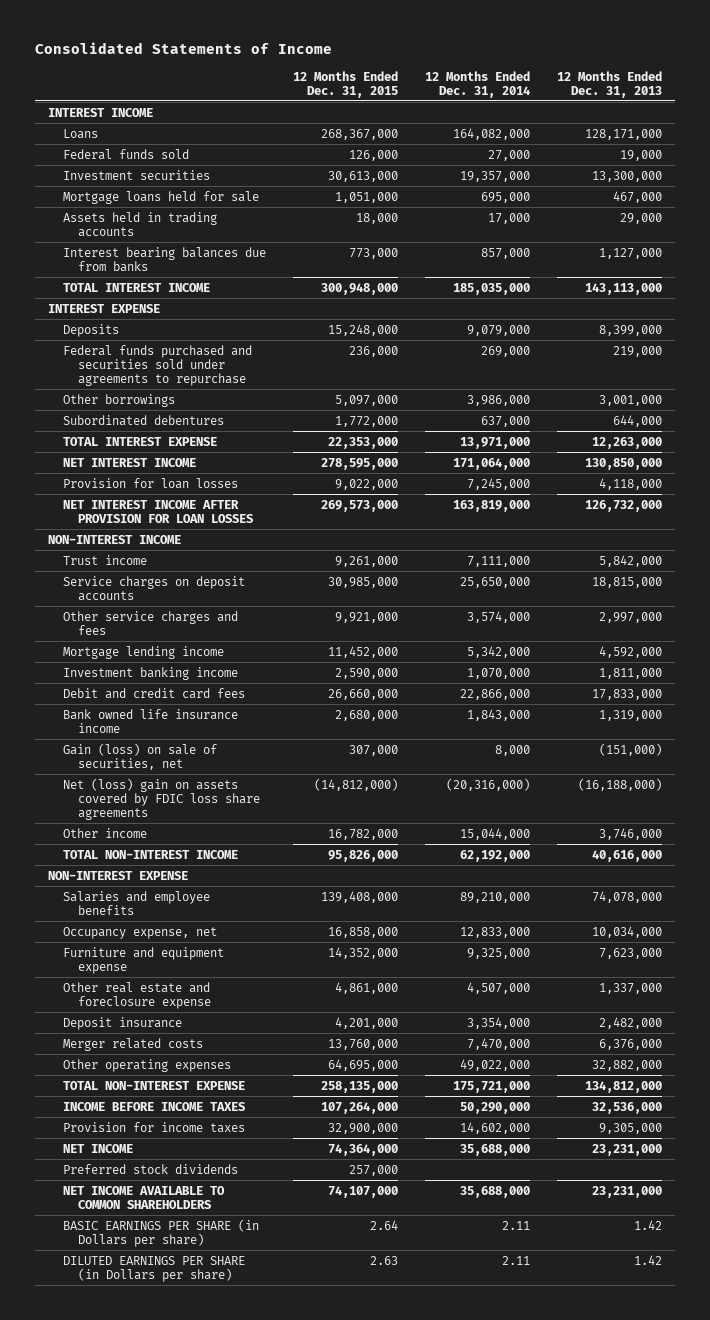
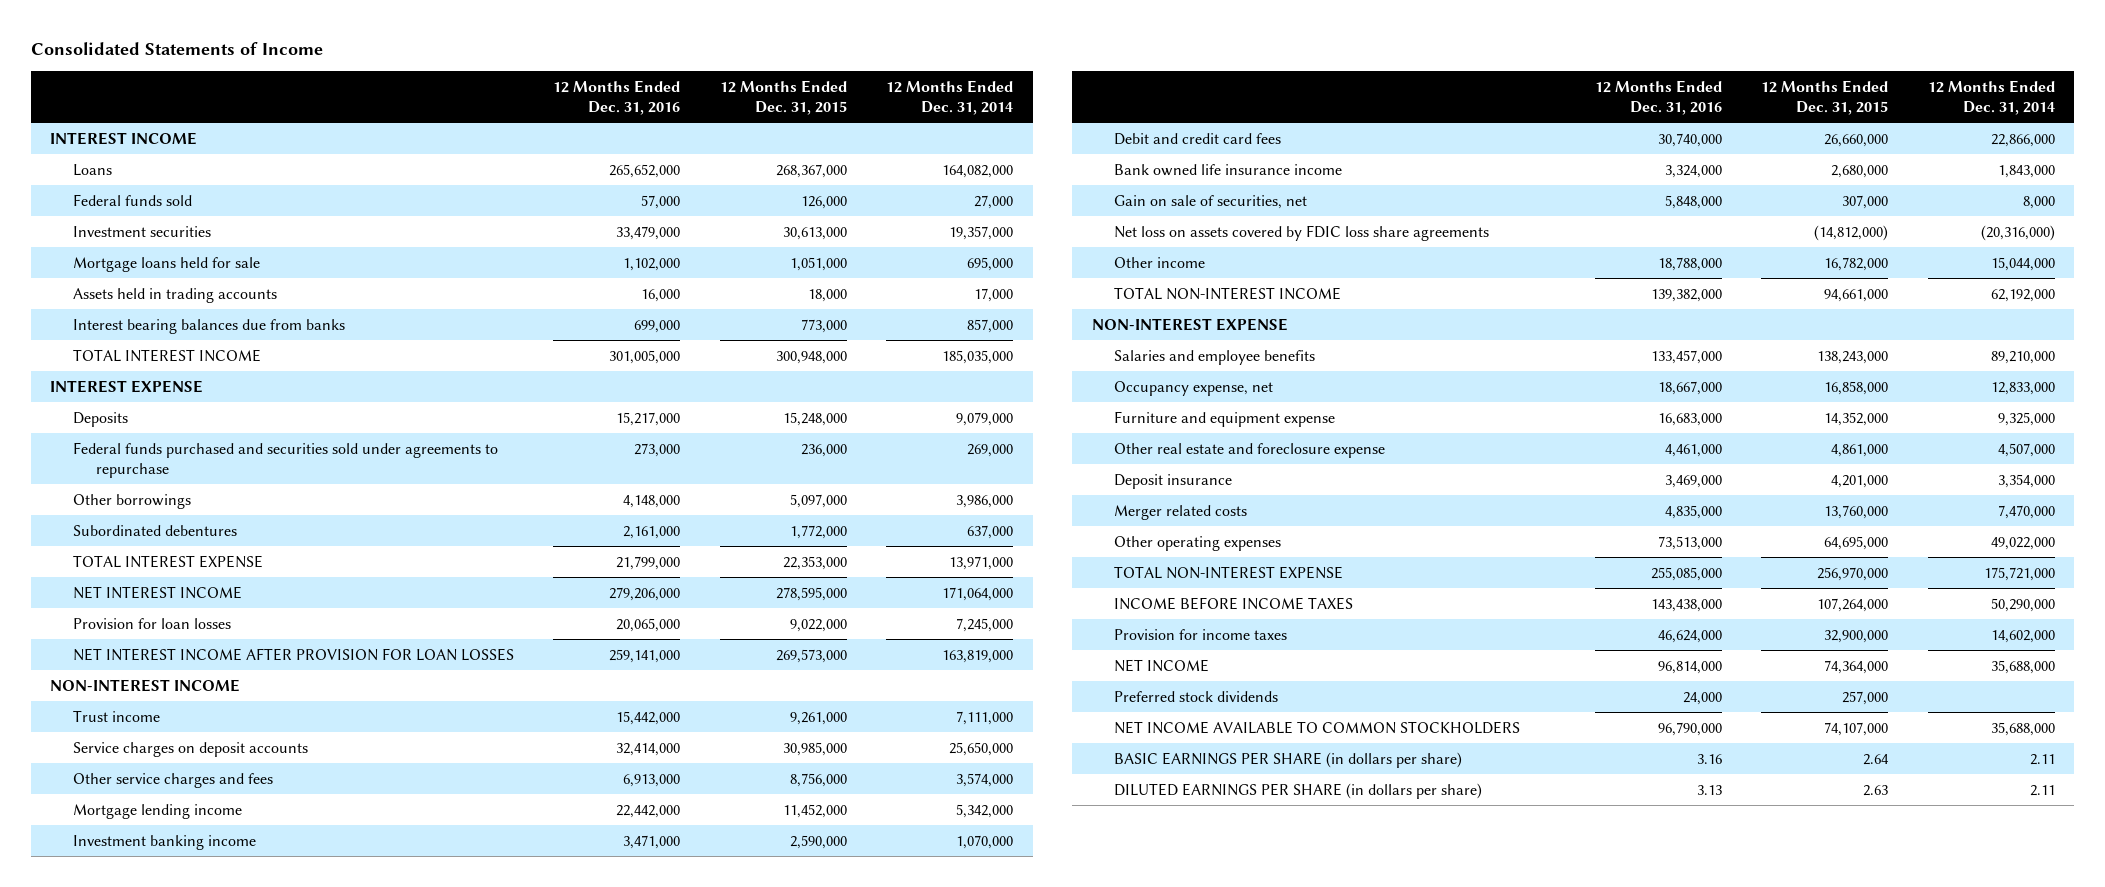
[556,70,662,98] 12 Months Ended Dec. 31, 2013 -> none
none -> [553,79,681,115] 12 Months Ended Dec. 31, 2016
[334,611,398,623] 9,921,000 -> [789,772,847,787] 8,756,000
[62,742,217,770] Gain (loss) on sale of securities, net -> [1114,194,1308,209] Gain on sale of securities, net
[62,777,260,820] Net (loss) gain on assets covered by FDIC loss share agreements -> [1114,224,1490,241] Net loss on assets covered by FDIC loss share agreements
[327,849,398,862] 95,826,000 -> [1824,288,1889,302] 94,661,000
[320,890,398,903] 139,408,000 -> [1817,350,1889,364] 138,243,000
[320,1080,398,1093] 258,135,000 -> [1817,566,1889,581] 256,970,000
[62,1185,225,1209] NET INCOME AVAILABLE TO COMMON SHAREHOLDERS -> [1114,720,1521,734] NET INCOME AVAILABLE TO COMMON STOCKHOLDERS
[62,1218,259,1247] BASIC EARNINGS PER SHARE (in Dollars per share) -> [1114,751,1463,768] BASIC EARNINGS PER SHARE (in dollars per share)
[62,1255,245,1282] DILUTED EARNINGS PER SHARE (in Dollars per share) -> [1114,782,1483,799] DILUTED EARNINGS PER SHARE (in dollars per share)

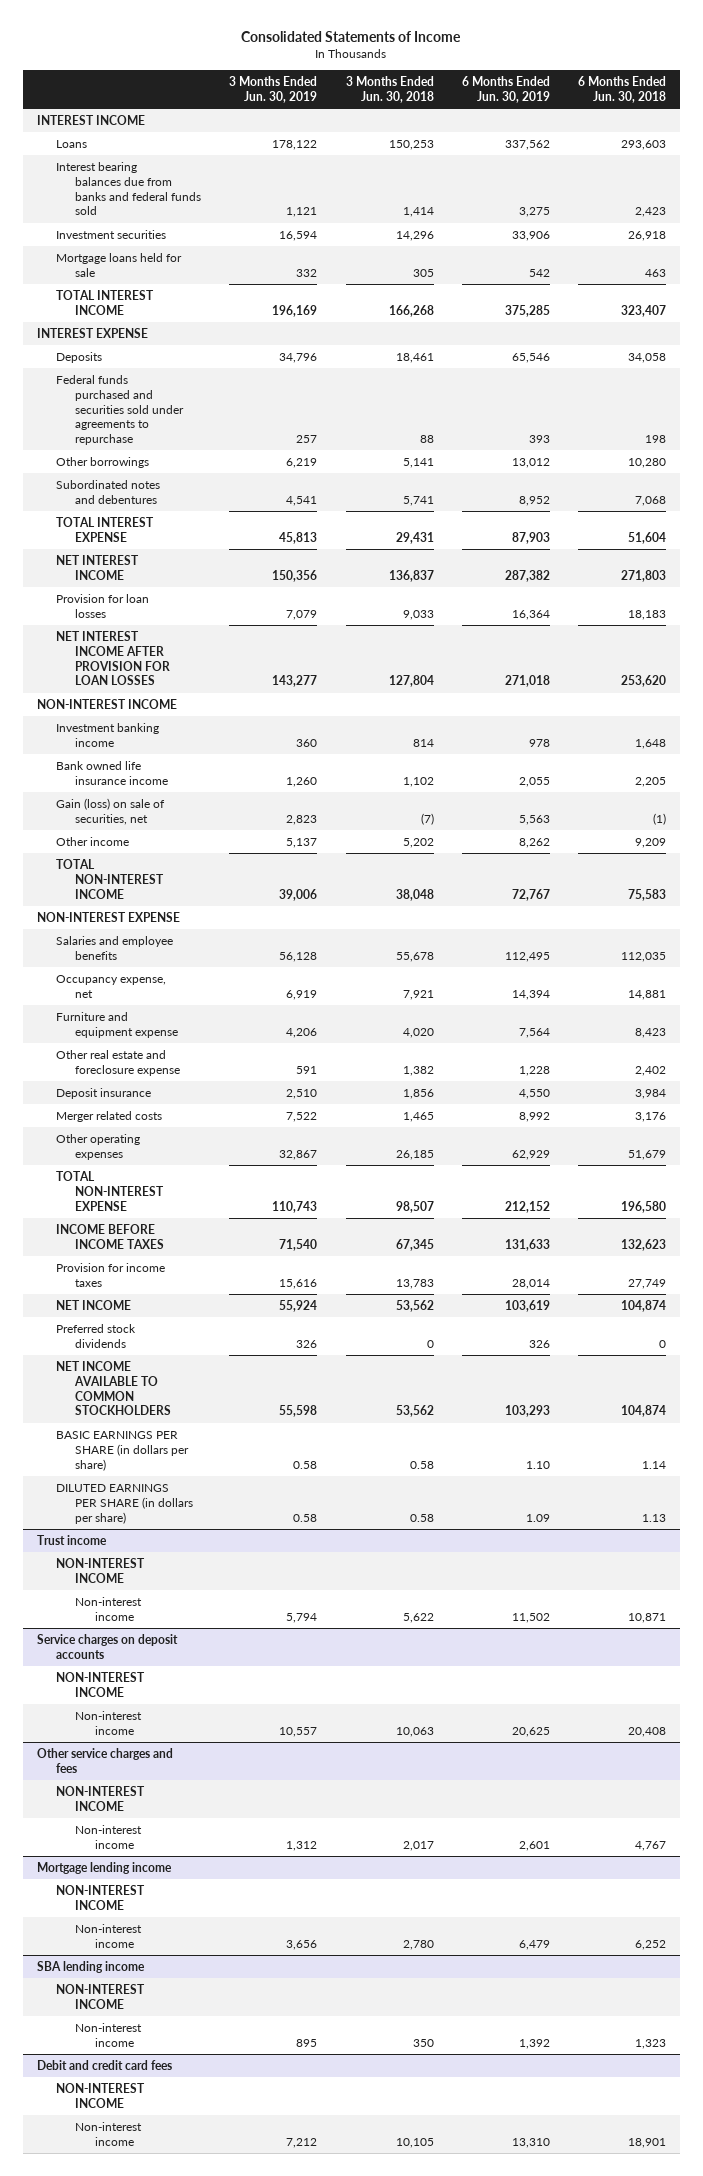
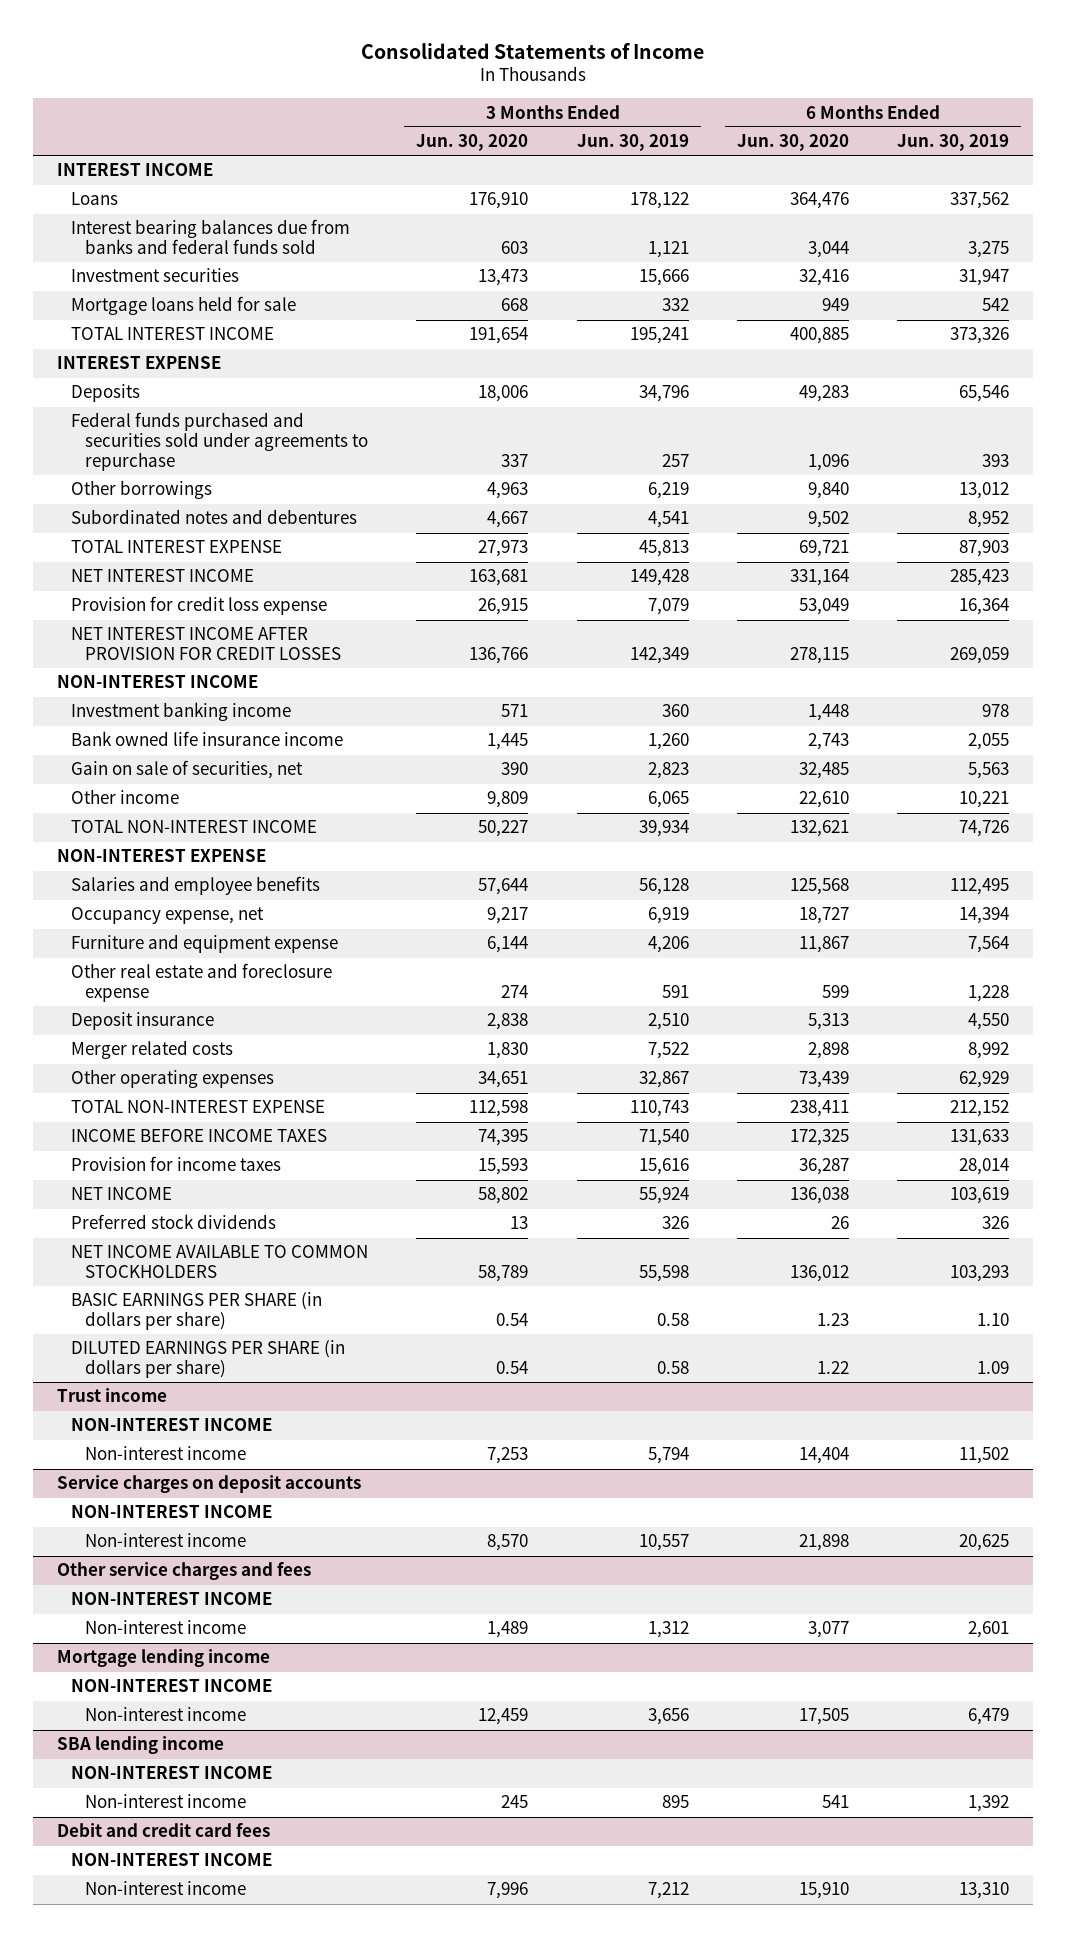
[345,76,434,104] 3 Months Ended Jun. 30, 2018 -> none
[578,76,667,104] 6 Months Ended Jun. 30, 2018 -> none
none -> [416,134,529,152] Jun. 30, 2020
none -> [736,134,849,152] Jun. 30, 2020
[279,230,318,241] 16,594 -> [638,269,689,287] 15,666
[511,230,550,241] 33,906 -> [958,269,1009,287] 31,947
[272,304,318,317] 196,169 -> [629,327,689,345] 195,241
[504,304,550,317] 375,285 -> [949,327,1009,345] 373,326
[272,569,318,582] 150,356 -> [629,569,689,587] 149,428
[504,569,550,582] 287,382 -> [949,569,1009,587] 285,423
[55,593,149,618] Provision for loan losses -> [70,596,327,616] Provision for credit loss expense
[55,630,171,686] NET INTEREST INCOME AFTER PROVISION FOR LOAN LOSSES -> [70,627,342,661] NET INTEREST INCOME AFTER PROVISION FOR CREDIT LOSSES
[272,675,318,688] 143,277 -> [629,647,689,665] 142,349
[504,675,550,688] 271,018 -> [949,647,1009,665] 269,059
[55,797,165,825] Gain (loss) on sale of securities, net -> [70,760,303,780] Gain on sale of securities, net
[286,837,318,848] 5,137 -> [647,791,689,809] 6,065
[518,837,550,848] 8,262 -> [958,791,1009,809] 10,221
[279,888,318,901] 39,006 -> [638,820,689,838] 39,934
[511,888,550,901] 72,767 -> [958,820,1009,838] 74,726

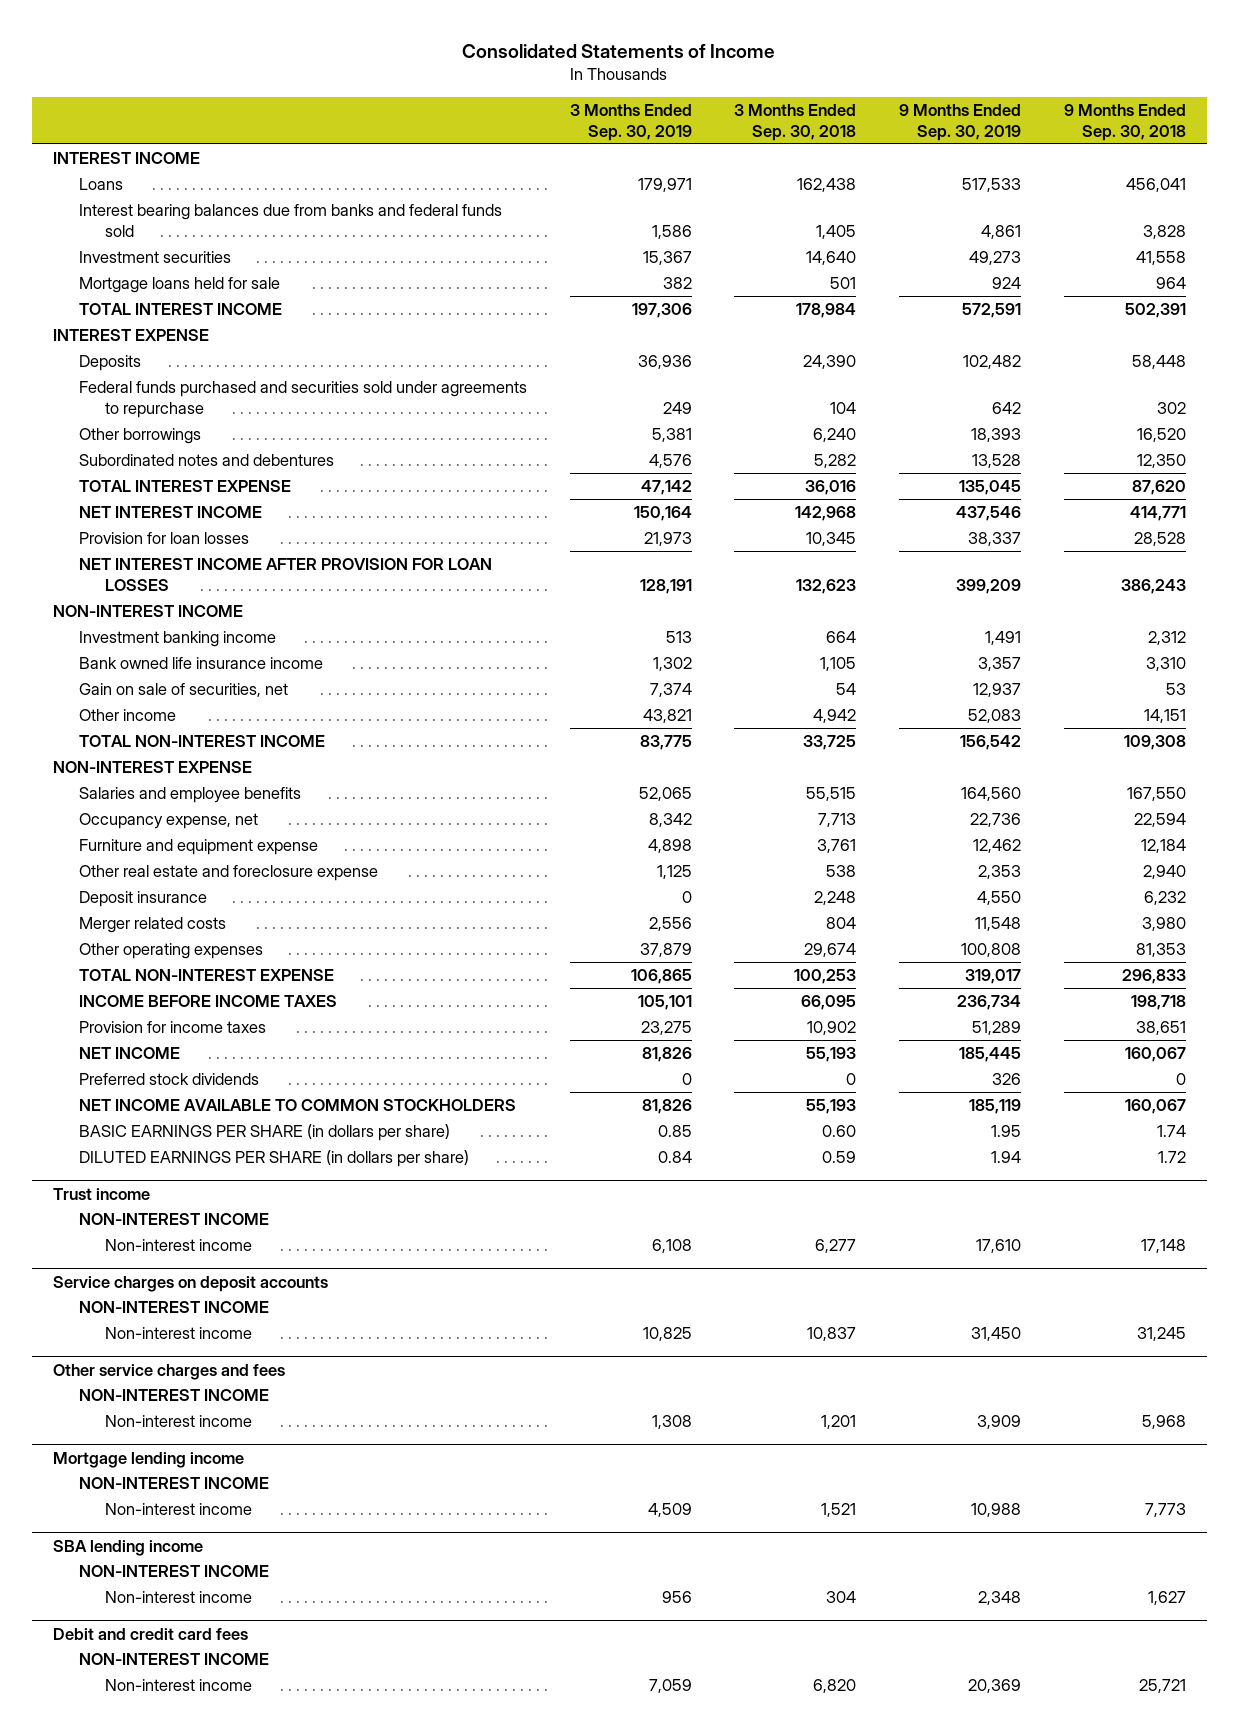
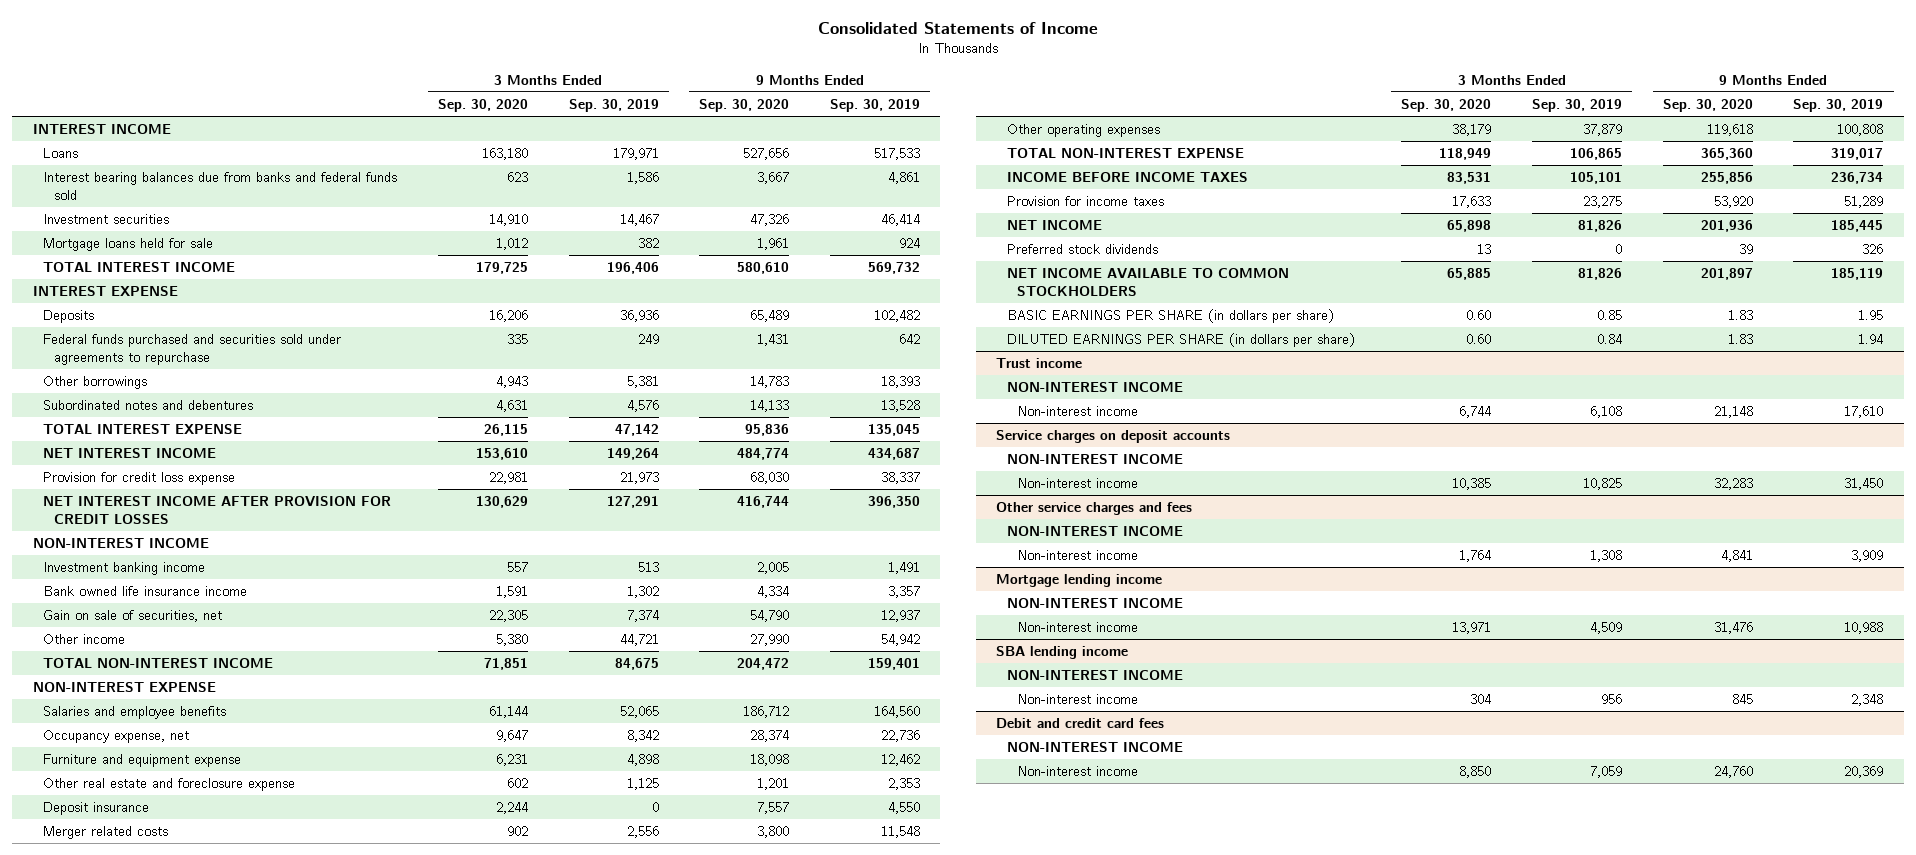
[734,103,857,142] 3 Months Ended Sep. 30, 2018 -> none
[1063,103,1186,142] 9 Months Ended Sep. 30, 2018 -> none
none -> [437,98,528,112] Sep. 30, 2020
none -> [699,98,790,112] Sep. 30, 2020
[642,250,692,265] 15,367 -> [619,213,659,226] 14,467
[968,250,1021,265] 49,273 -> [881,213,921,226] 46,414
[631,302,692,318] 197,306 -> [606,261,659,274] 196,406
[961,302,1021,318] 572,591 -> [868,261,921,274] 569,732
[633,505,692,521] 150,164 -> [606,447,659,460] 149,264
[955,505,1021,521] 437,546 -> [868,447,921,460] 434,687
[78,531,249,544] Provision for loan losses -> [43,471,236,485] Provision for credit loss expense
[78,557,492,592] NET INTEREST INCOME AFTER PROVISION FOR LOAN LOSSES -> [43,495,392,524] NET INTEREST INCOME AFTER PROVISION FOR CREDIT LOSSES
[639,579,692,595] 128,191 -> [606,495,659,508] 127,291
[955,579,1021,595] 399,209 -> [868,495,921,508] 396,350
[642,708,692,723] 43,821 -> [619,633,659,646] 44,721
[967,708,1021,723] 52,083 -> [881,633,921,646] 54,942
[639,734,692,750] 83,775 -> [614,657,659,670] 84,675
[959,734,1021,750] 156,542 -> [868,657,921,670] 159,401

